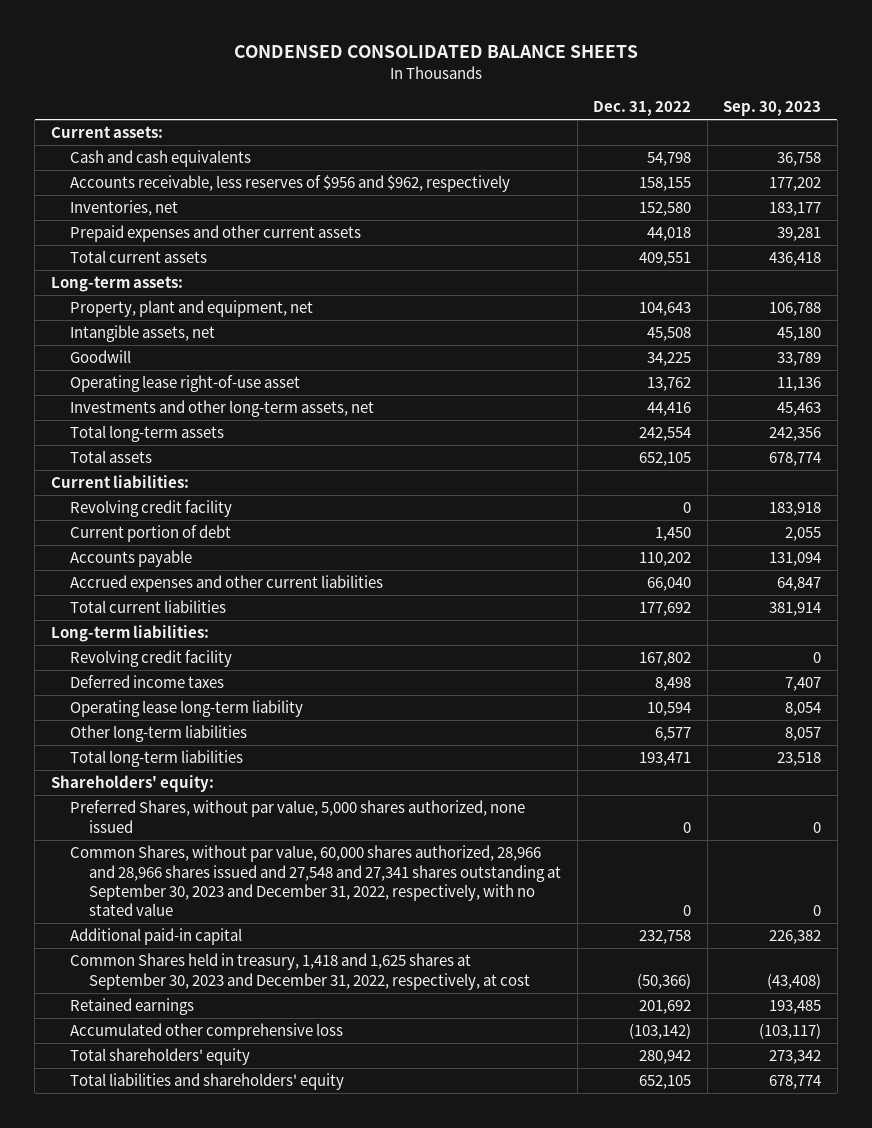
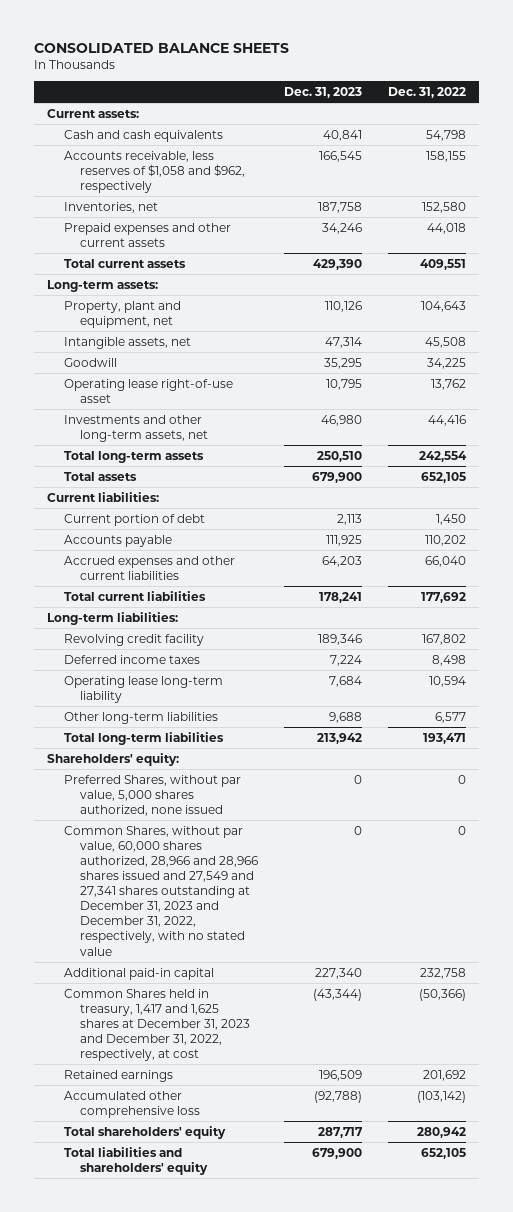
[233,45,638,59] CONDENSED CONSOLIDATED BALANCE SHEETS -> [33,42,289,53] CONSOLIDATED BALANCE SHEETS
[723,101,822,117] Sep. 30, 2023 -> none
none -> [284,86,363,98] Dec. 31, 2023
[69,175,510,193] Accounts receivable, less reserves of $956 and $962, respectively -> [63,150,246,193] Accounts receivable, less reserves of $1,058 and $962, respectively
[69,500,232,518] Revolving credit facility -> none
[69,845,562,917] Common Shares, without par value, 60,000 shares authorized, 28,966 and 28,966 shares issued and 27,548 and 27,341 shares outstanding at September 30, 2023 and December 31, 2022, respectively, with no stated value -> [63,825,259,956] Common Shares, without par value, 60,000 shares authorized, 28,966 and 28,966 shares issued and 27,549 and 27,341 shares outstanding at December 31, 2023 and December 31, 2022, respectively, with no stated value
[69,953,531,990] Common Shares held in treasury, 1,418 and 1,625 shares at September 30, 2023 and December 31, 2022, respectively, at cost -> [63,988,251,1062] Common Shares held in treasury, 1,417 and 1,625 shares at December 31, 2023 and December 31, 2022, respectively, at cost

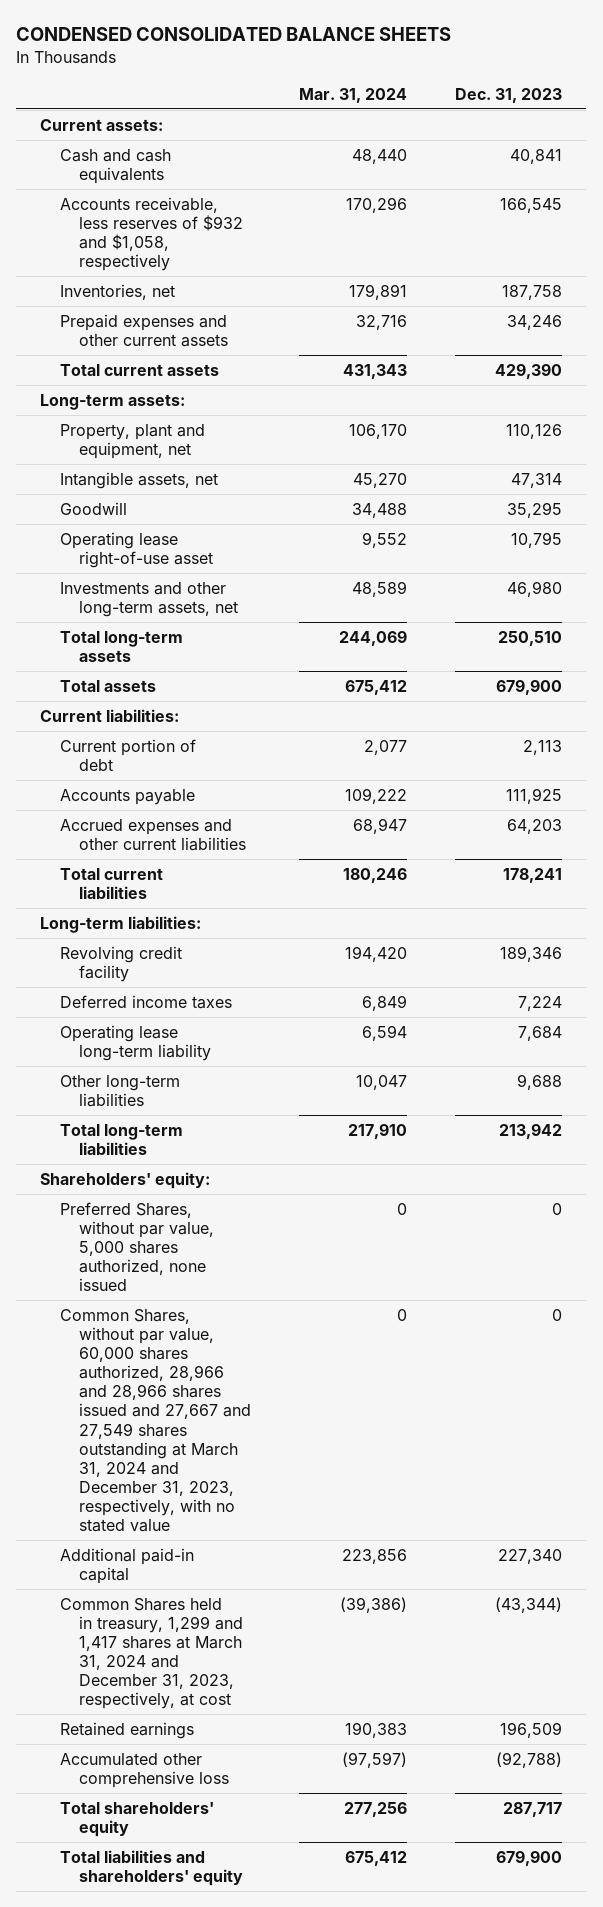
[33,42,289,53] CONSOLIDATED BALANCE SHEETS -> [16,27,452,42] CONDENSED CONSOLIDATED BALANCE SHEETS
[388,86,467,98] Dec. 31, 2022 -> none
none -> [299,87,408,103] Mar. 31, 2024
[63,150,246,193] Accounts receivable, less reserves of $1,058 and $962, respectively -> [59,196,244,272] Accounts receivable, less reserves of $932 and $1,058, respectively
[63,825,259,956] Common Shares, without par value, 60,000 shares authorized, 28,966 and 28,966 shares issued and 27,549 and 27,341 shares outstanding at December 31, 2023 and December 31, 2022, respectively, with no stated value -> [59,1308,252,1533] Common Shares, without par value, 60,000 shares authorized, 28,966 and 28,966 shares issued and 27,667 and 27,549 shares outstanding at March 31, 2024 and December 31, 2023, respectively, with no stated value
[63,988,251,1062] Common Shares held in treasury, 1,417 and 1,625 shares at December 31, 2023 and December 31, 2022, respectively, at cost -> [59,1597,244,1710] Common Shares held in treasury, 1,299 and 1,417 shares at March 31, 2024 and December 31, 2023, respectively, at cost

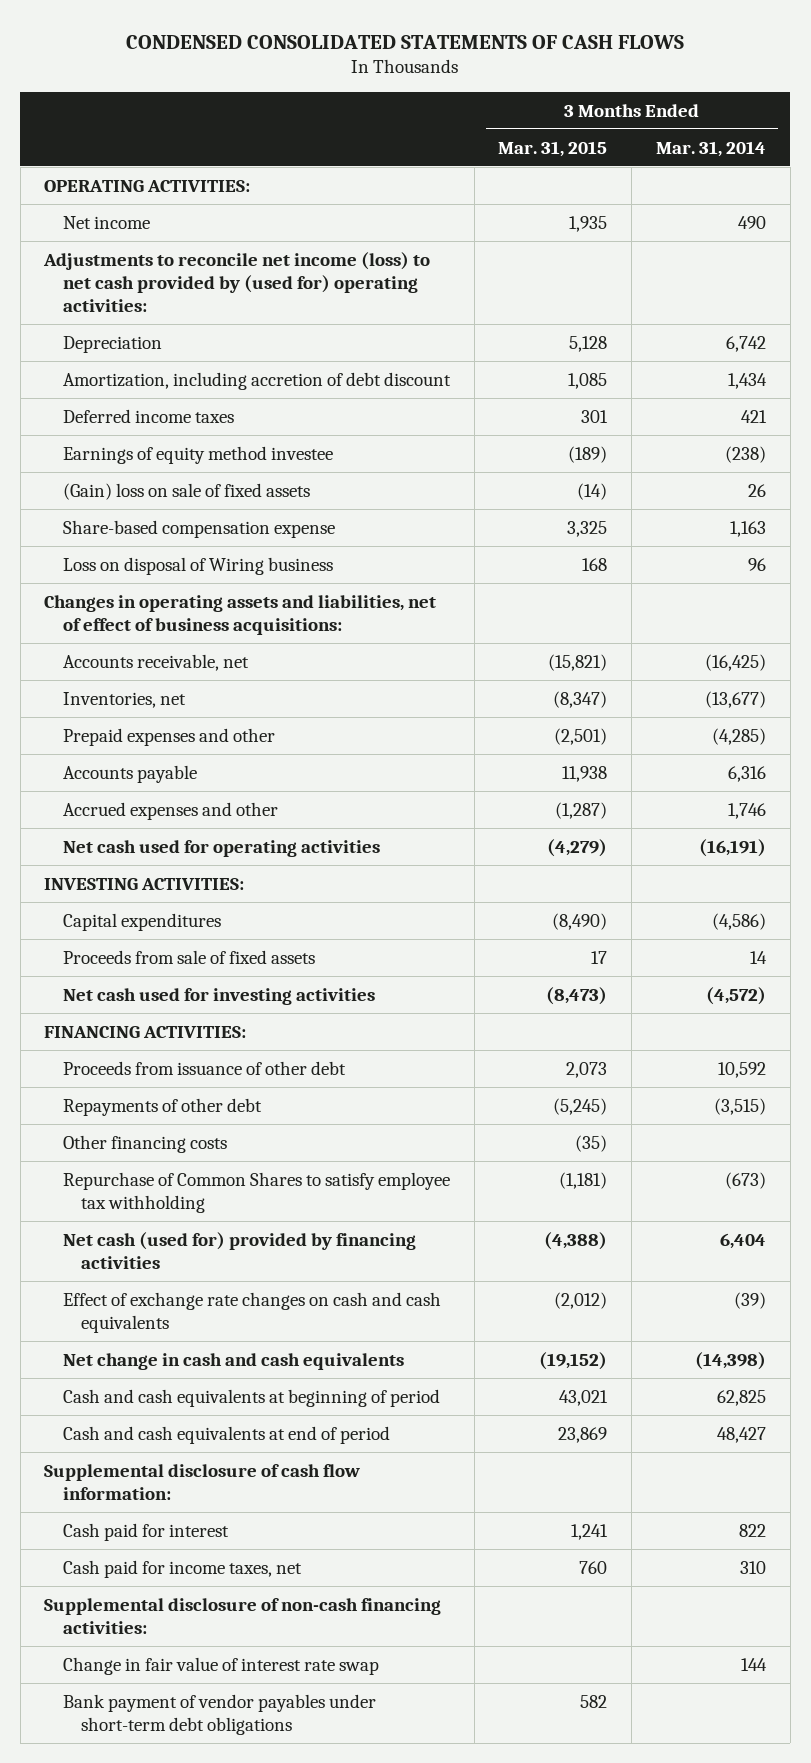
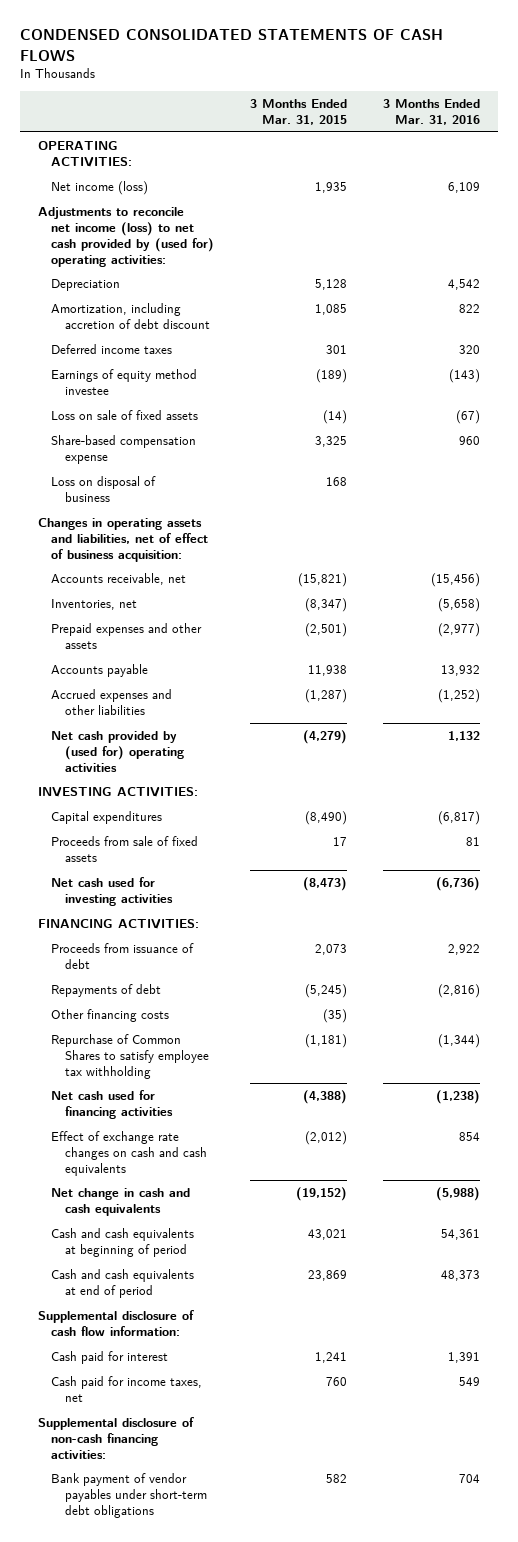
[656,140,767,157] Mar. 31, 2014 -> none
none -> [382,99,480,126] 3 Months Ended Mar. 31, 2016
[62,215,150,229] Net income -> [51,180,149,195] Net income (loss)
[62,482,310,500] (Gain) loss on sale of fixed assets -> [51,409,199,420] Loss on sale of fixed assets
[62,556,333,575] Loss on disposal of Wiring business -> [51,475,157,502] Loss on disposal of business
[44,594,437,635] Changes in operating assets and liabilities, net of effect of business acquisitions: -> [38,517,209,562] Changes in operating assets and liabilities, net of effect of business acquisition:
[62,727,275,746] Prepaid expenses and other -> [51,622,203,649] Prepaid expenses and other assets
[62,801,278,820] Accrued expenses and other -> [51,688,173,715] Accrued expenses and other liabilities
[62,839,380,857] Net cash used for operating activities -> [51,730,184,772] Net cash provided by (used for) operating activities
[62,1060,346,1075] Proceeds from issuance of other debt -> [51,942,195,969] Proceeds from issuance of debt
[62,1097,262,1116] Repayments of other debt -> [51,983,162,997] Repayments of debt
[62,1231,416,1269] Net cash (used for) provided by financing activities -> [51,1089,173,1119] Net cash used for financing activities
[62,1656,379,1675] Change in fair value of interest rate swap -> none

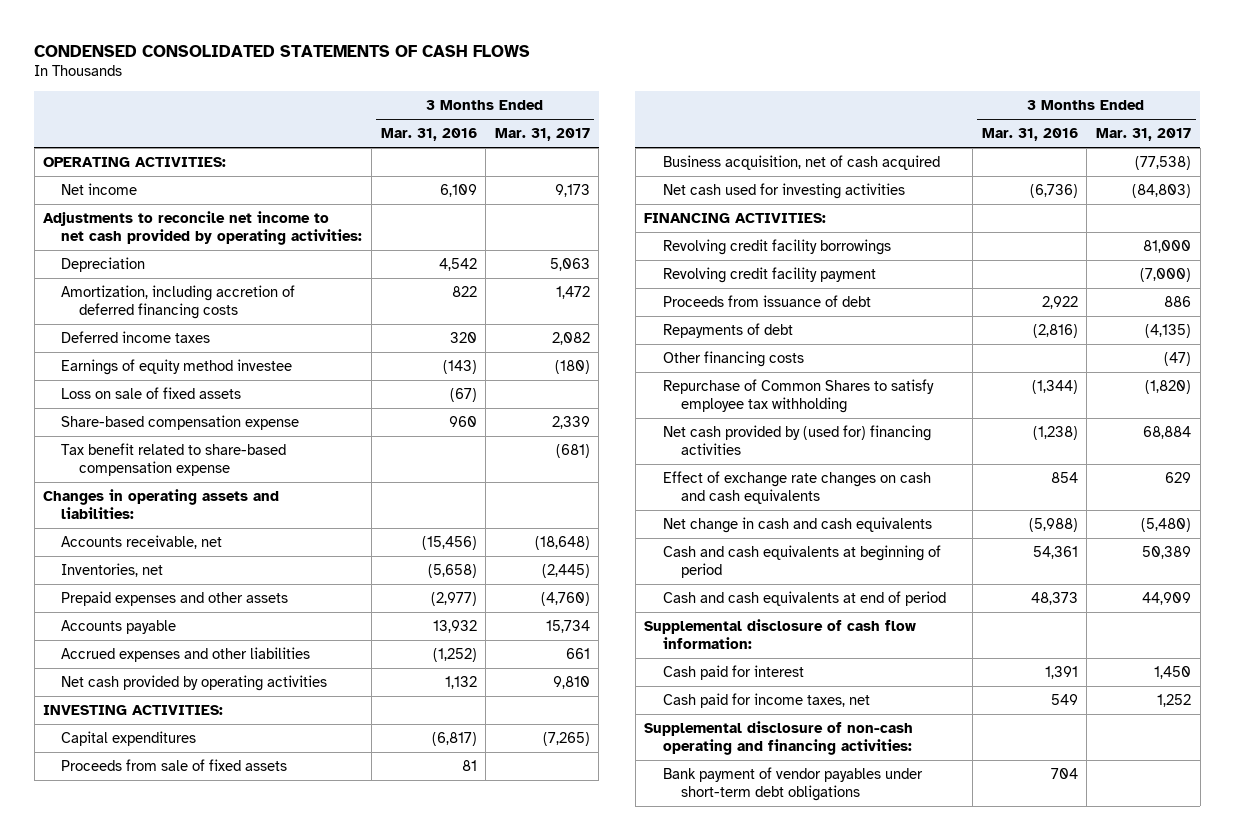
[250,99,348,126] 3 Months Ended Mar. 31, 2015 -> none
none -> [494,128,590,142] Mar. 31, 2017
[51,180,149,195] Net income (loss) -> [61,183,138,196] Net income
[38,206,215,267] Adjustments to reconcile net income (loss) to net cash provided by (used for) operating activities: -> [43,211,363,245] Adjustments to reconcile net income to net cash provided by operating activities:
[51,302,210,329] Amortization, including accretion of debt discount -> [61,285,296,319] Amortization, including accretion of deferred financing costs
[51,475,157,502] Loss on disposal of business -> none
none -> [61,443,287,476] Tax benefit related to share-based compensation expense
[38,517,209,562] Changes in operating assets and liabilities, net of effect of business acquisition: -> [43,489,280,519] Changes in operating assets and liabilities:
[51,730,184,772] Net cash provided by (used for) operating activities -> [61,675,328,692] Net cash provided by operating activities
none -> [662,155,940,171] Business acquisition, net of cash acquired
none -> [662,239,891,256] Revolving credit facility borrowings
none -> [662,267,876,284] Revolving credit facility payment
[51,1089,173,1119] Net cash used for financing activities -> [662,425,931,455] Net cash provided by (used for) financing activities
[38,1416,195,1459] Supplemental disclosure of non-cash financing activities: -> [644,721,914,755] Supplemental disclosure of non-cash operating and financing activities:

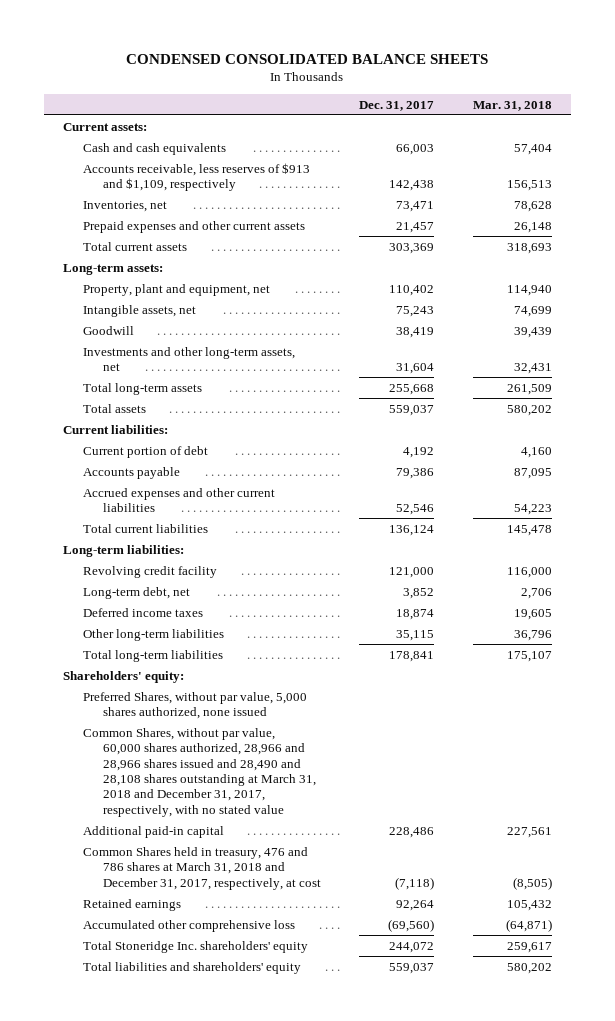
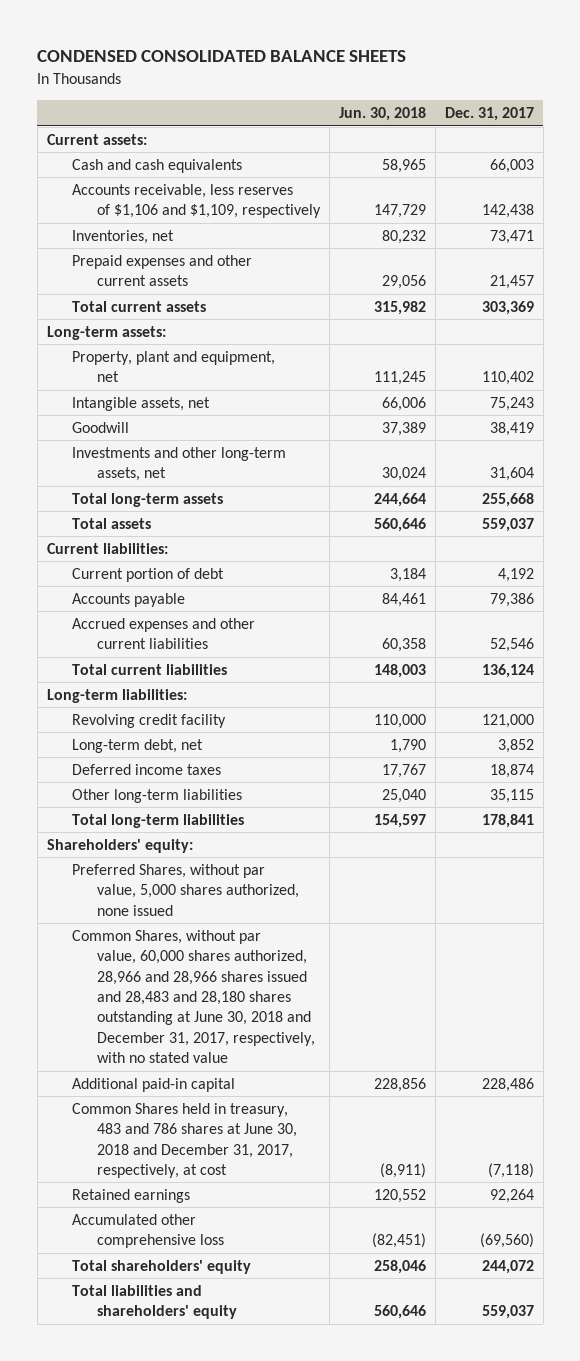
[472,100,552,111] Mar. 31, 2018 -> none
none -> [338,107,426,122] Jun. 30, 2018
[82,162,310,192] Accounts receivable, less reserves of $913 and $1,109, respectively -> [71,183,322,219] Accounts receivable, less reserves of $1,106 and $1,109, respectively
[82,727,316,817] Common Shares, without par value, 60,000 shares authorized, 28,966 and 28,966 shares issued and 28,490 and 28,108 shares outstanding at March 31, 2018 and December 31, 2017, respectively, with no stated value -> [71,929,316,1064] Common Shares, without par value, 60,000 shares authorized, 28,966 and 28,966 shares issued and 28,483 and 28,180 shares outstanding at June 30, 2018 and December 31, 2017, respectively, with no stated value
[82,846,321,890] Common Shares held in treasury, 476 and 786 shares at March 31, 2018 and December 31, 2017, respectively, at cost -> [71,1102,298,1178] Common Shares held in treasury, 483 and 786 shares at June 30, 2018 and December 31, 2017, respectively, at cost
[82,940,308,953] Total Stoneridge Inc. shareholders' equity -> [71,1259,251,1274] Total shareholders' equity

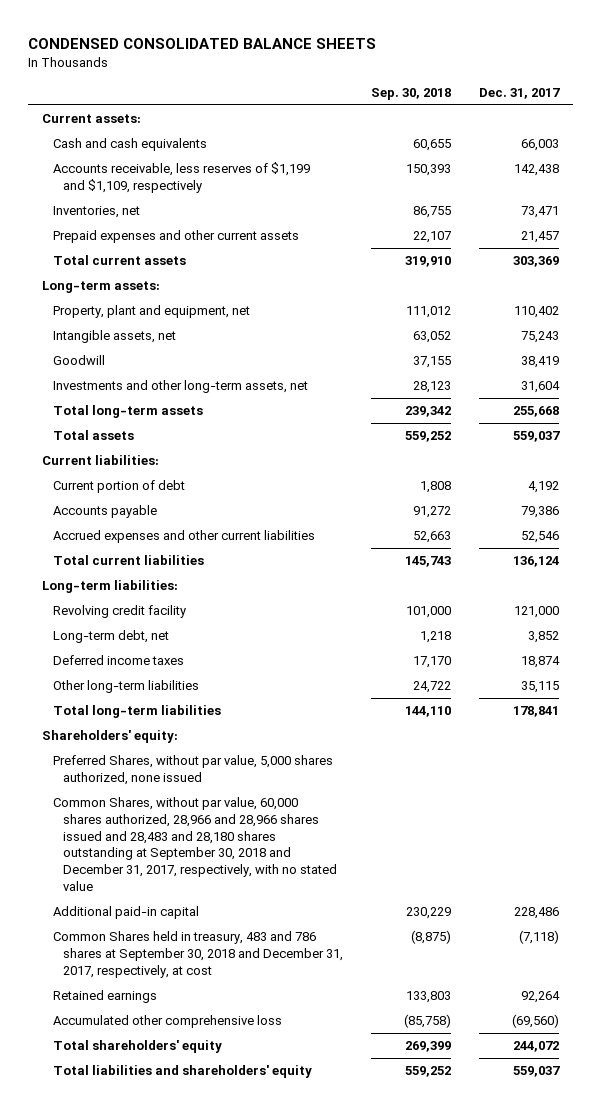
[338,107,426,122] Jun. 30, 2018 -> none
none -> [371,87,452,100] Sep. 30, 2018
[71,183,322,219] Accounts receivable, less reserves of $1,106 and $1,109, respectively -> [52,162,310,193] Accounts receivable, less reserves of $1,199 and $1,109, respectively
[71,929,316,1064] Common Shares, without par value, 60,000 shares authorized, 28,966 and 28,966 shares issued and 28,483 and 28,180 shares outstanding at June 30, 2018 and December 31, 2017, respectively, with no stated value -> [52,797,338,891] Common Shares, without par value, 60,000 shares authorized, 28,966 and 28,966 shares issued and 28,483 and 28,180 shares outstanding at September 30, 2018 and December 31, 2017, respectively, with no stated value
[71,1102,298,1178] Common Shares held in treasury, 483 and 786 shares at June 30, 2018 and December 31, 2017, respectively, at cost -> [52,931,344,978] Common Shares held in treasury, 483 and 786 shares at September 30, 2018 and December 31, 2017, respectively, at cost

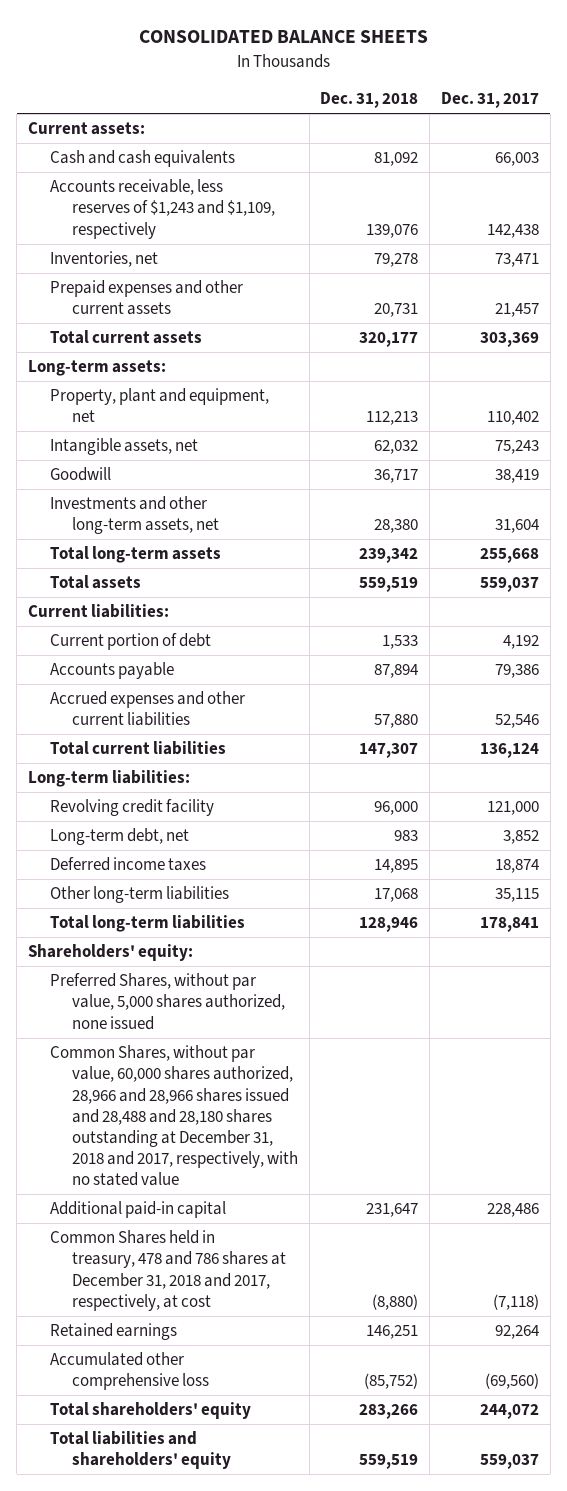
[28,37,377,49] CONDENSED CONSOLIDATED BALANCE SHEETS -> [138,30,428,44] CONSOLIDATED BALANCE SHEETS
[371,87,452,100] Sep. 30, 2018 -> none
none -> [320,92,419,109] Dec. 31, 2018
[52,162,310,193] Accounts receivable, less reserves of $1,199 and $1,109, respectively -> [49,179,275,239] Accounts receivable, less reserves of $1,243 and $1,109, respectively
[52,797,338,891] Common Shares, without par value, 60,000 shares authorized, 28,966 and 28,966 shares issued and 28,483 and 28,180 shares outstanding at September 30, 2018 and December 31, 2017, respectively, with no stated value -> [49,1045,298,1186] Common Shares, without par value, 60,000 shares authorized, 28,966 and 28,966 shares issued and 28,488 and 28,180 shares outstanding at December 31, 2018 and 2017, respectively, with no stated value
[52,931,344,978] Common Shares held in treasury, 483 and 786 shares at September 30, 2018 and December 31, 2017, respectively, at cost -> [49,1230,286,1311] Common Shares held in treasury, 478 and 786 shares at December 31, 2018 and 2017, respectively, at cost

